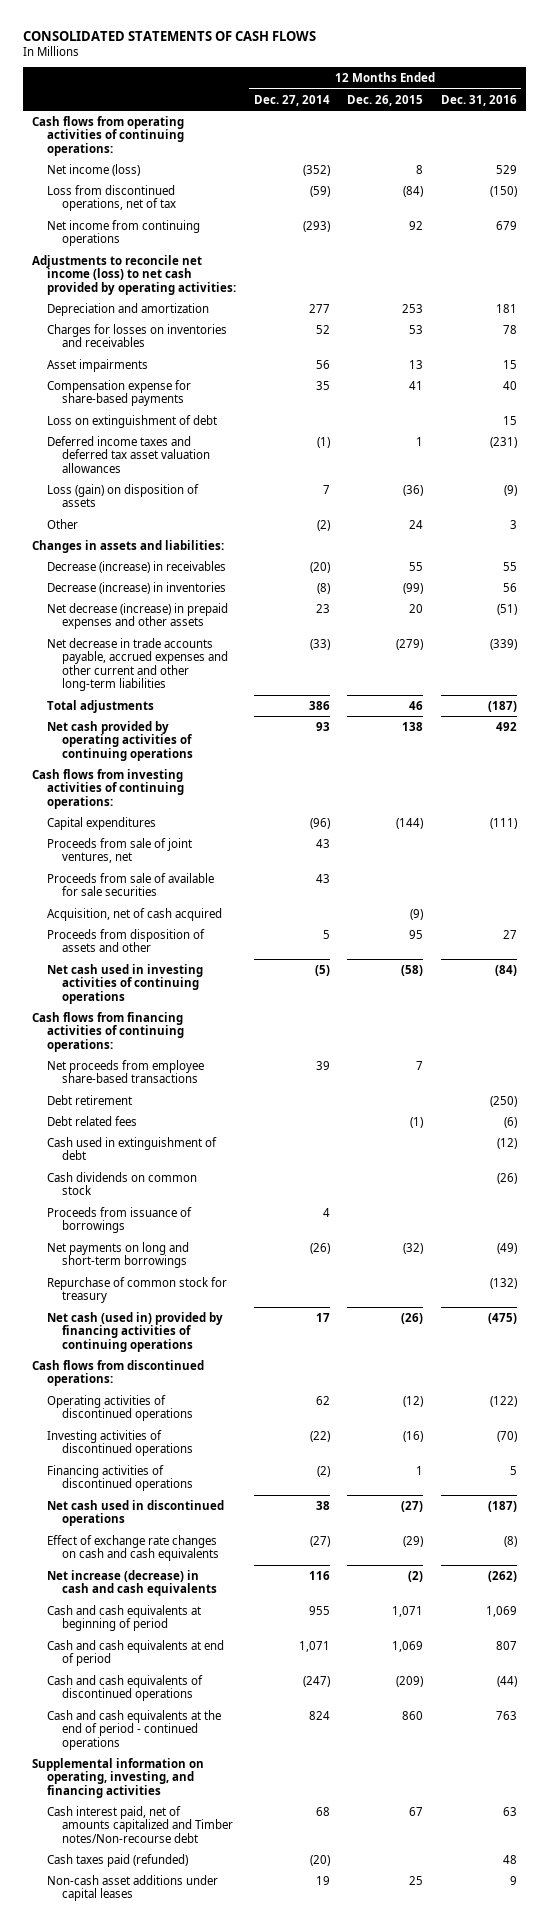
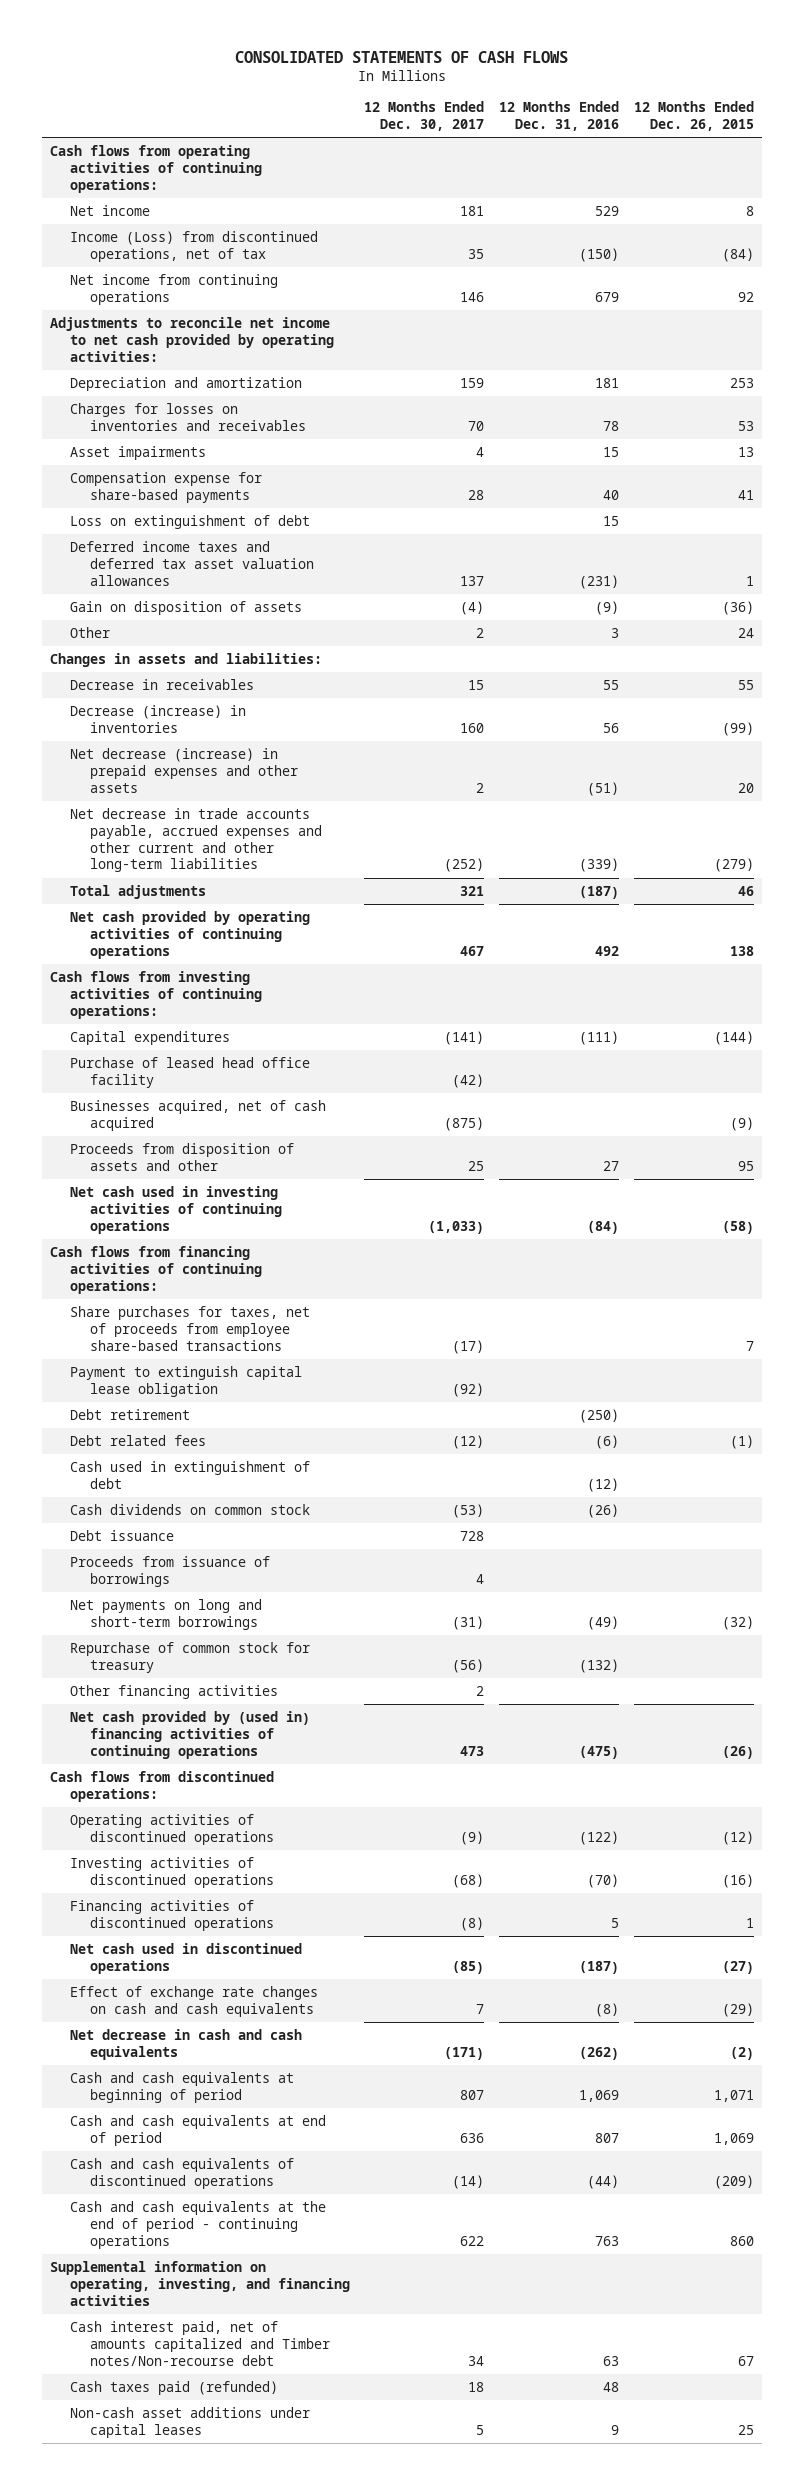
[253,94,330,106] Dec. 27, 2014 -> none
none -> [364,100,485,131] 12 Months Ended Dec. 30, 2017
[47,163,141,176] Net income (loss) -> [69,204,150,216] Net income
[47,184,177,212] Loss from discontinued operations, net of tax -> [69,230,318,262] Income (Loss) from discontinued operations, net of tax
[31,254,237,295] Adjustments to reconcile net income (loss) to net cash provided by operating activities: -> [49,316,334,362] Adjustments to reconcile net income to net cash provided by operating activities:
[47,483,200,508] Loss (gain) on disposition of assets -> [69,600,302,615] Gain on disposition of assets
[47,560,227,573] Decrease (increase) in receivables -> [69,678,254,690] Decrease in receivables
[47,837,193,864] Proceeds from sale of joint ventures, net -> none
[47,872,215,897] Proceeds from sale of available for sale securities -> none
none -> [69,1056,310,1088] Purchase of leased head office facility
[47,907,223,921] Acquisition, net of cash acquired -> [69,1099,326,1131] Businesses acquired, net of cash acquired
[47,1059,205,1084] Net proceeds from employee share-based transactions -> [69,1305,310,1351] Share purchases for taxes, net of proceeds from employee share-based transactions
none -> [69,1365,302,1397] Payment to extinguish capital lease obligation
none -> [69,1529,174,1541] Debt issuance
none -> [69,1684,278,1699] Other financing activities
[47,1311,224,1352] Net cash (used in) provided by financing activities of continuing operations -> [69,1710,310,1759] Net cash provided by (used in) financing activities of continuing operations
[47,1569,218,1597] Net increase (decrease) in cash and cash equivalents -> [69,2028,302,2060] Net decrease in cash and cash equivalents
[47,1709,222,1750] Cash and cash equivalents at the end of period - continued operations -> [69,2200,326,2249] Cash and cash equivalents at the end of period - continuing operations

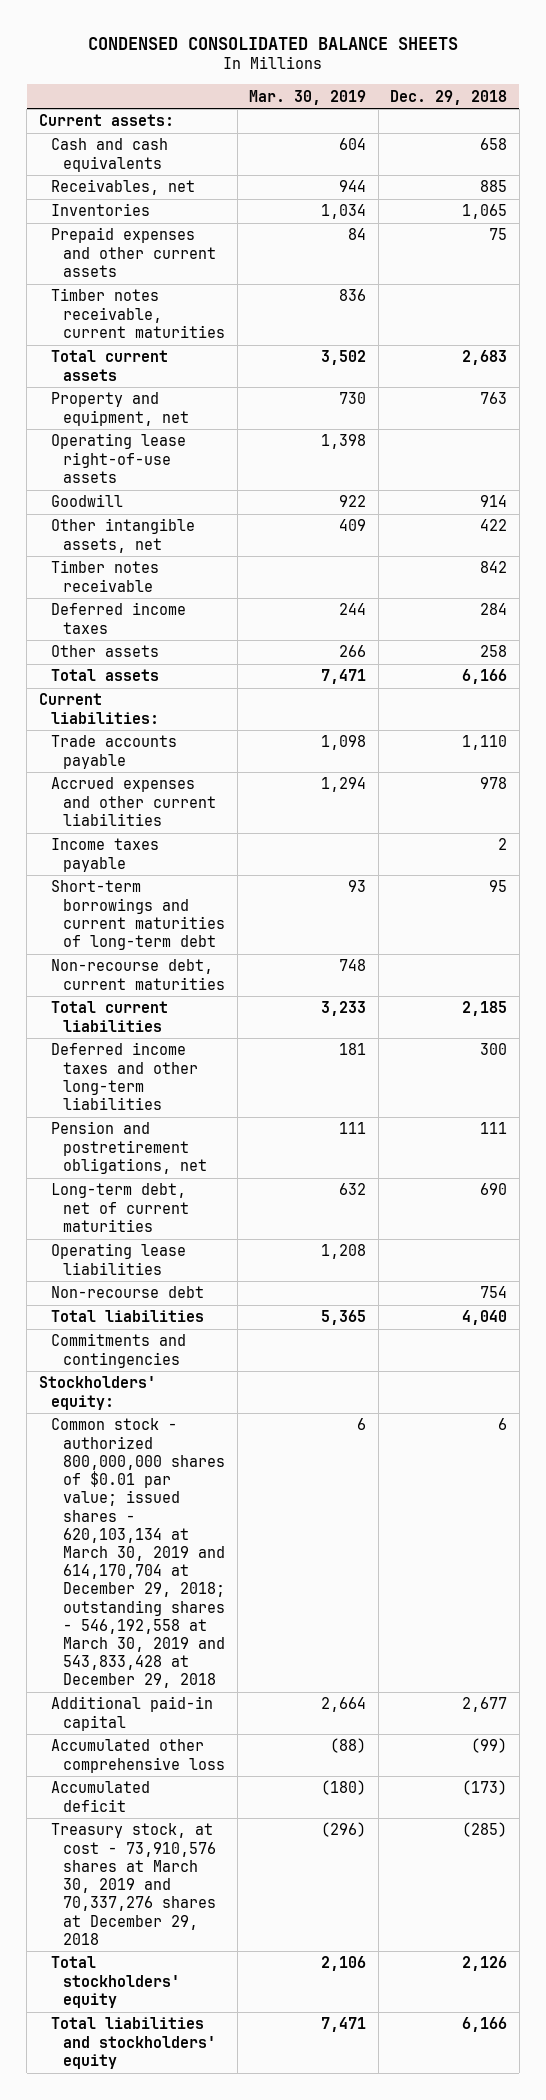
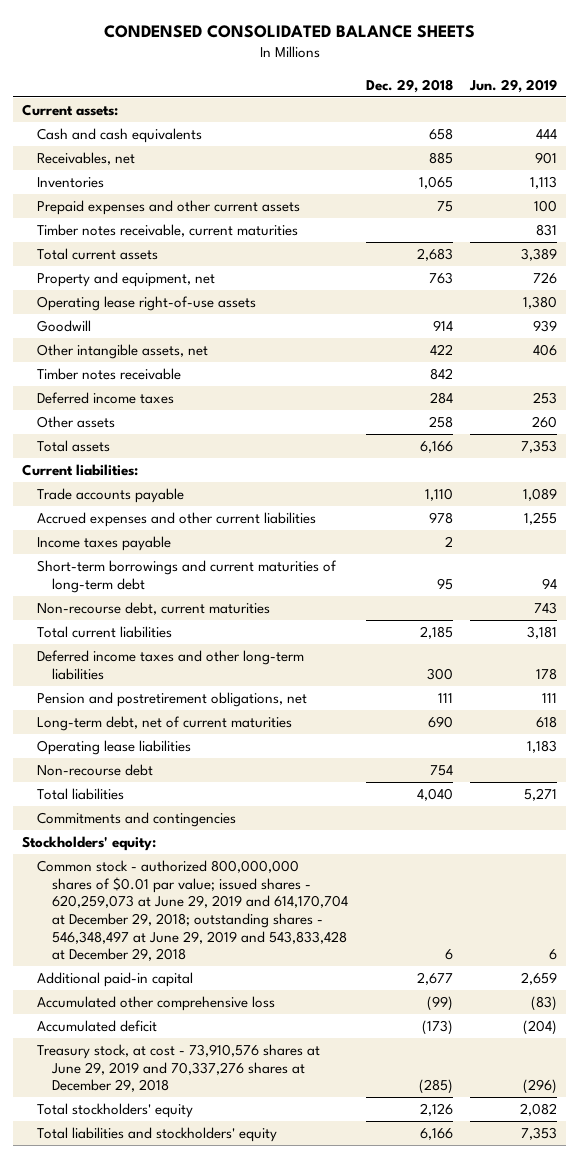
[249,89,367,105] Mar. 30, 2019 -> none
none -> [469,78,558,93] Jun. 29, 2019
[51,1418,226,1689] Common stock - authorized 800,000,000 shares of $0.01 par value; issued shares - 620,103,134 at March 30, 2019 and 614,170,704 at December 29, 2018; outstanding shares - 546,192,558 at March 30, 2019 and 543,833,428 at December 29, 2018 -> [37,860,349,962] Common stock - authorized 800,000,000 shares of $0.01 par value; issued shares - 620,259,073 at June 29, 2019 and 614,170,704 at December 29, 2018; outstanding shares - 546,348,497 at June 29, 2019 and 543,833,428 at December 29, 2018
[51,1823,217,1945] Treasury stock, at cost - 73,910,576 shares at March 30, 2019 and 70,337,276 shares at December 29, 2018 -> [37,1044,321,1093] Treasury stock, at cost - 73,910,576 shares at June 29, 2019 and 70,337,276 shares at December 29, 2018

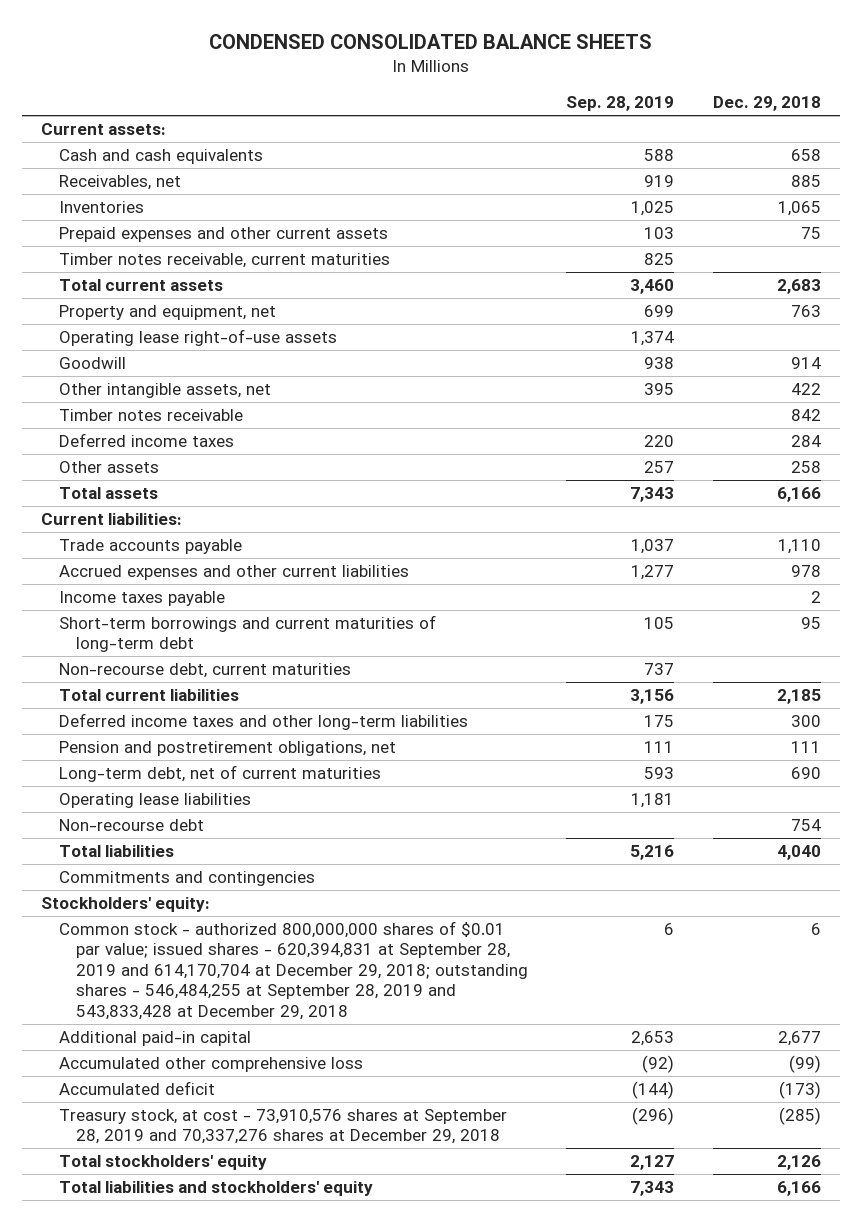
[469,78,558,93] Jun. 29, 2019 -> none
none -> [566,96,675,112] Sep. 28, 2019
[37,860,349,962] Common stock - authorized 800,000,000 shares of $0.01 par value; issued shares - 620,259,073 at June 29, 2019 and 614,170,704 at December 29, 2018; outstanding shares - 546,348,497 at June 29, 2019 and 543,833,428 at December 29, 2018 -> [58,920,528,1020] Common stock - authorized 800,000,000 shares of $0.01 par value; issued shares - 620,394,831 at September 28, 2019 and 614,170,704 at December 29, 2018; outstanding shares - 546,484,255 at September 28, 2019 and 543,833,428 at December 29, 2018
[37,1044,321,1093] Treasury stock, at cost - 73,910,576 shares at June 29, 2019 and 70,337,276 shares at December 29, 2018 -> [58,1108,507,1145] Treasury stock, at cost - 73,910,576 shares at September 28, 2019 and 70,337,276 shares at December 29, 2018

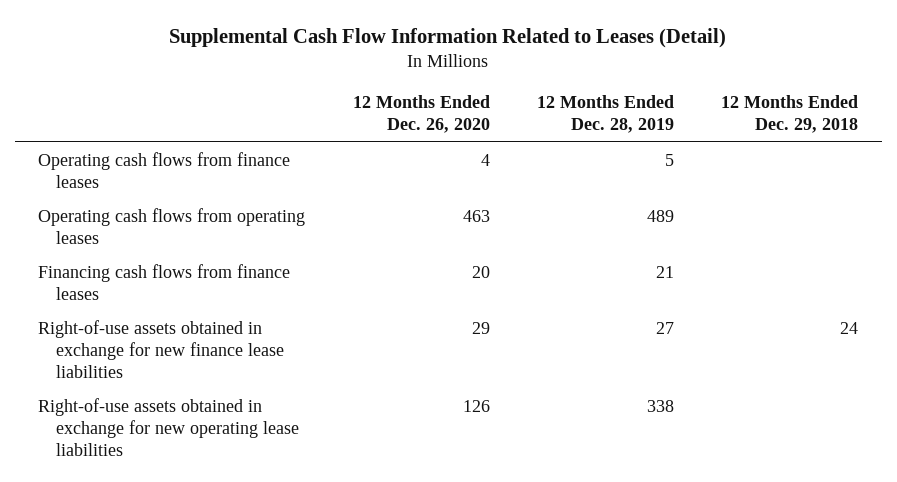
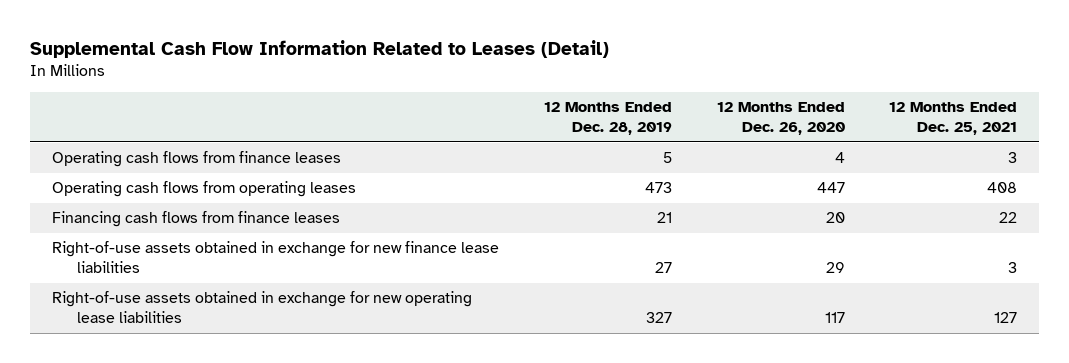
[721,95,859,134] 12 Months Ended Dec. 29, 2018 -> none
none -> [889,102,1018,136] 12 Months Ended Dec. 25, 2021
[462,210,490,223] 463 -> [816,182,845,194] 447
[646,210,674,223] 489 -> [644,182,672,194] 473
[462,400,490,413] 126 -> [824,312,845,324] 117
[646,400,674,413] 338 -> [645,312,672,324] 327

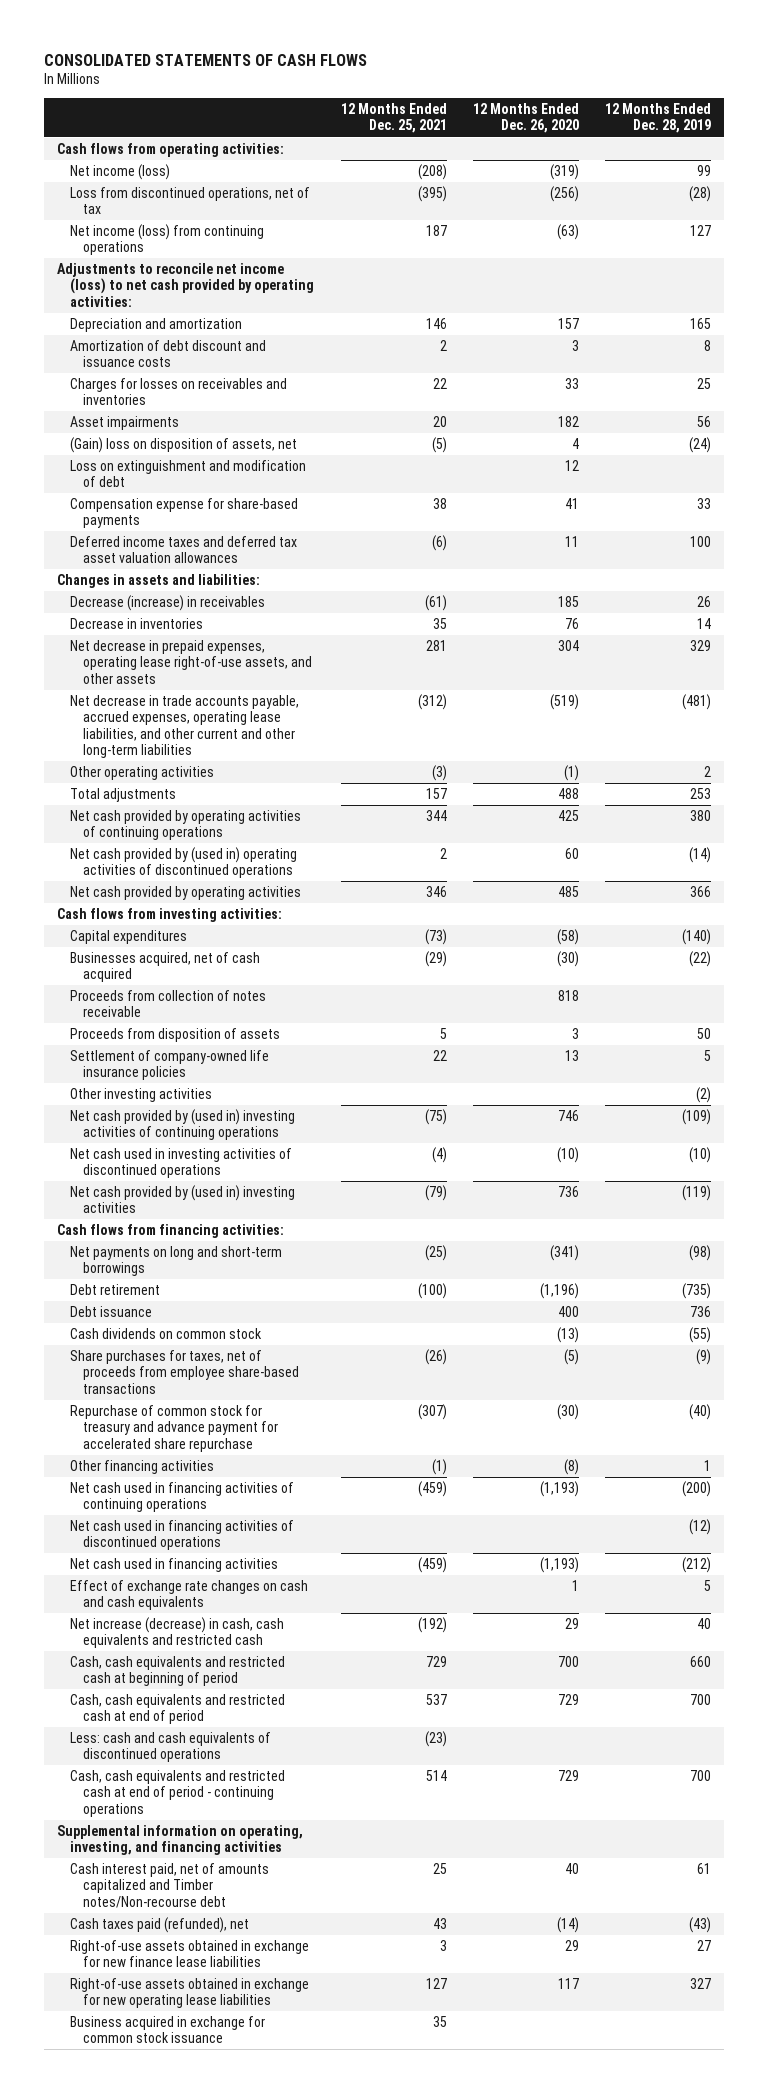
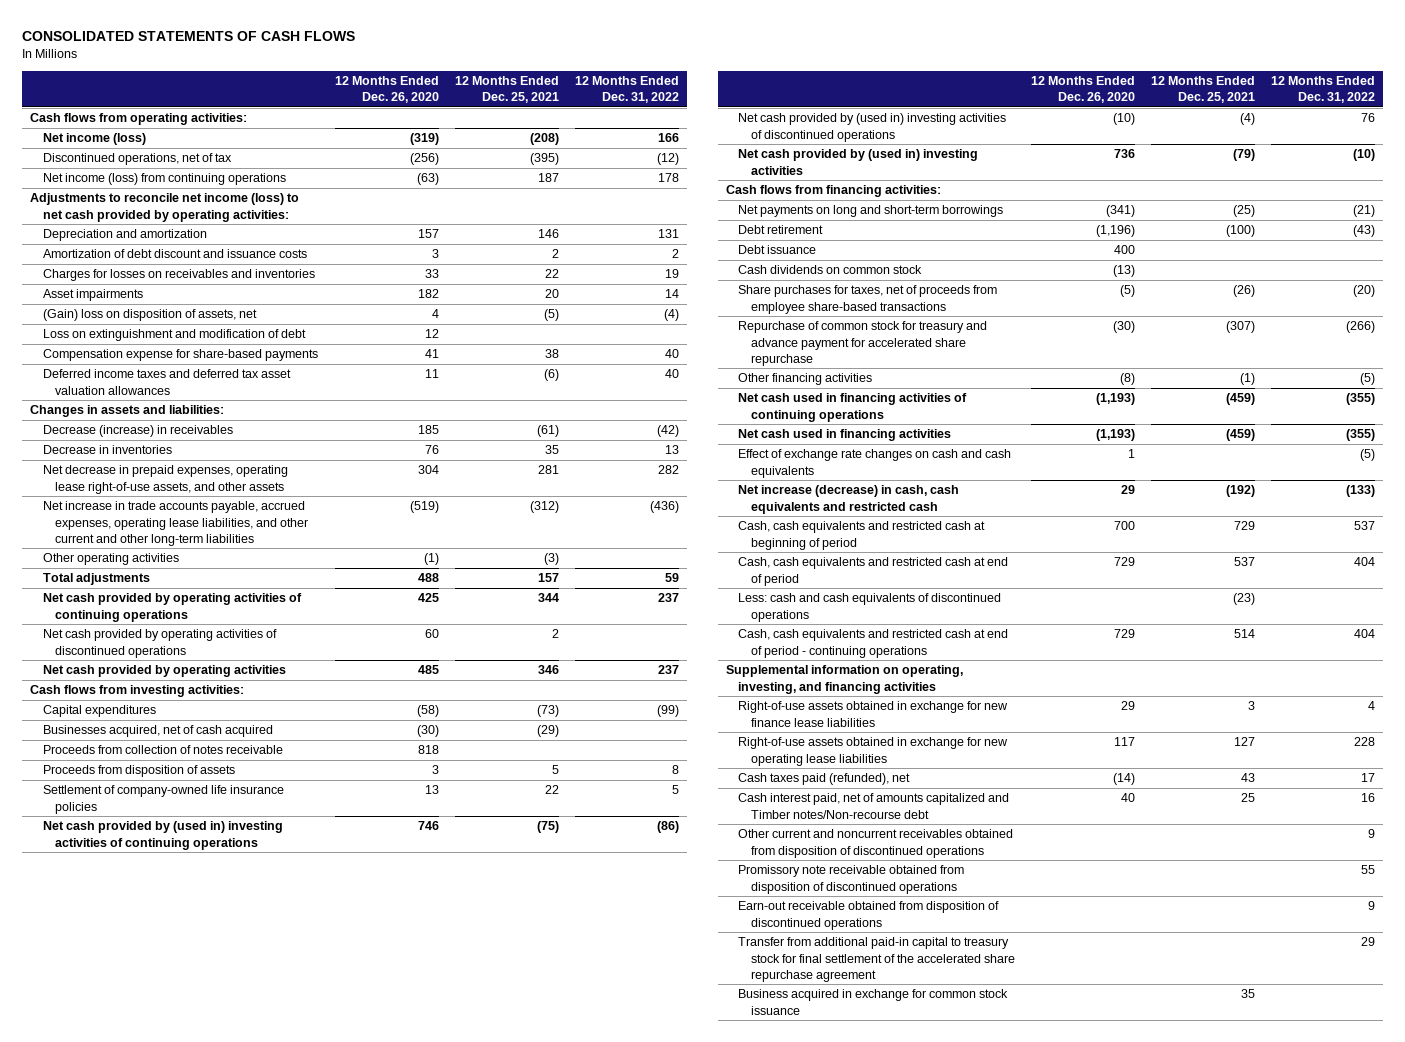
[605,103,712,134] 12 Months Ended Dec. 28, 2019 -> none
none -> [574,75,679,104] 12 Months Ended Dec. 31, 2022
[70,187,311,215] Loss from discontinued operations, net of tax -> [42,153,232,166] Discontinued operations, net of tax
[70,695,300,758] Net decrease in trade accounts payable, accrued expenses, operating lease liabilities, and other current and other long-term liabilities -> [42,501,309,546] Net increase in trade accounts payable, accrued expenses, operating lease liabilities, and other current and other long-term liabilities
[70,847,298,879] Net cash provided by (used in) operating activities of discontinued operations -> [42,629,277,658] Net cash provided by operating activities of discontinued operations
[70,1088,213,1103] Other investing activities -> none
[70,1148,293,1179] Net cash used in investing activities of discontinued operations -> [738,113,1007,142] Net cash provided by (used in) investing activities of discontinued operations
[70,1520,295,1551] Net cash used in financing activities of discontinued operations -> none
[70,1917,250,1934] Cash taxes paid (refunded), net -> [738,773,911,786] Cash taxes paid (refunded), net
[70,1863,270,1908] Cash interest paid, net of amounts capitalized and Timber notes/Non-recourse debt -> [738,793,1010,819] Cash interest paid, net of amounts capitalized and Timber notes/Non-recourse debt
none -> [738,829,1014,858] Other current and noncurrent receivables obtained from disposition of discontinued operations
none -> [738,865,965,894] Promissory note receivable obtained from disposition of discontinued operations
none -> [738,901,1000,930] Earn-out receivable obtained from disposition of discontinued operations
none -> [738,937,1015,982] Transfer from additional paid-in capital to treasury stock for final settlement of the accelerated share repurchase agreement

